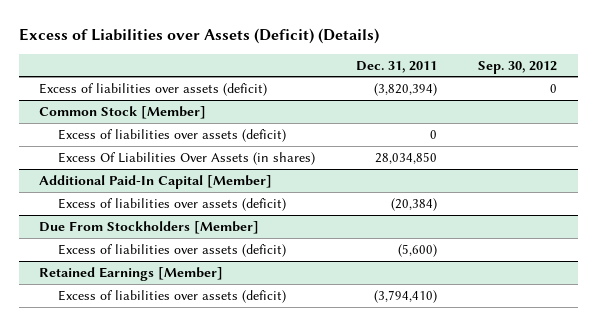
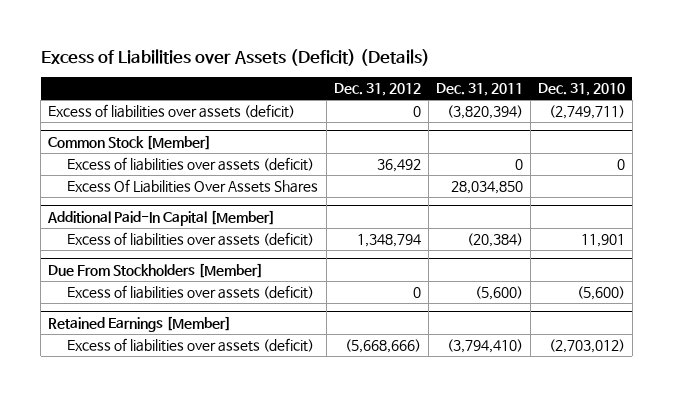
[478,60,558,74] Sep. 30, 2012 -> none
none -> [333,83,421,97] Dec. 31, 2012
none -> [537,83,625,97] Dec. 31, 2010
[57,151,315,165] Excess Of Liabilities Over Assets (in shares) -> [67,179,319,194] Excess Of Liabilities Over Assets Shares

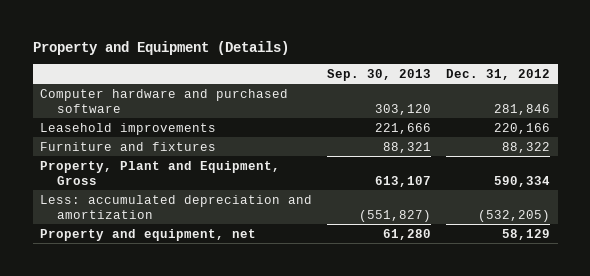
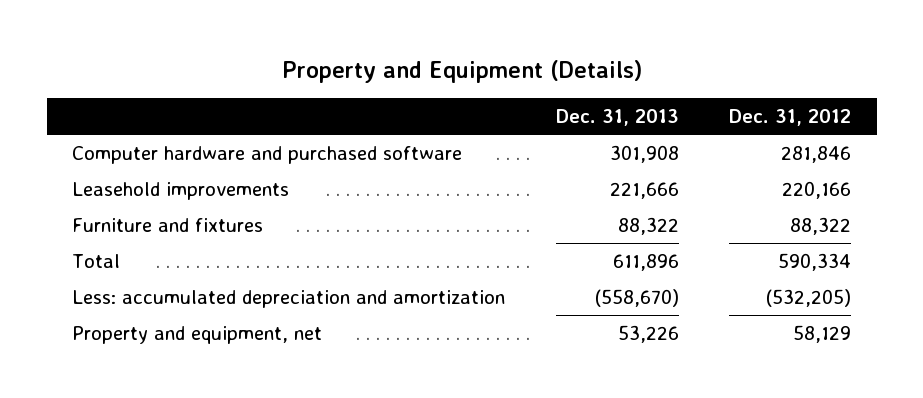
[327,68,432,81] Sep. 30, 2013 -> none
none -> [555,109,679,127] Dec. 31, 2013
[40,160,281,185] Property, Plant and Equipment, Gross -> [71,253,120,268] Total

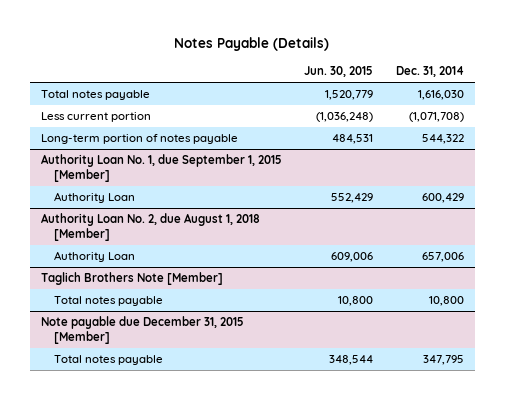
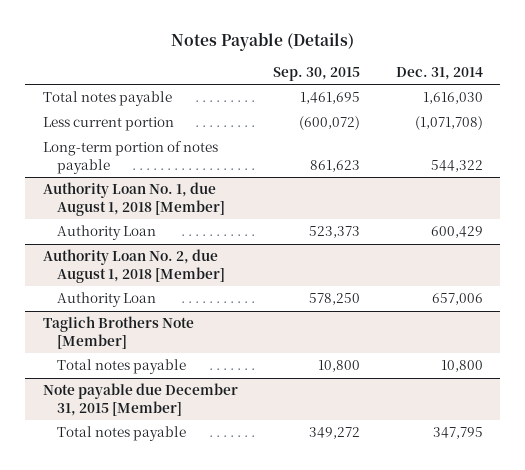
[304,66,374,78] Jun. 30, 2015 -> none
none -> [273,67,361,82] Sep. 30, 2015
[41,154,283,183] Authority Loan No. 1, due September 1, 2015 [Member] -> [42,182,225,216] Authority Loan No. 1, due August 1, 2018 [Member]

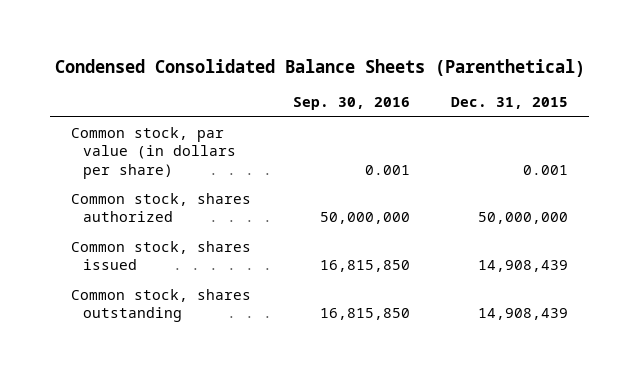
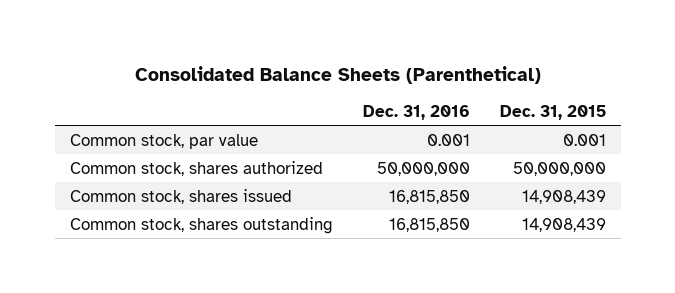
[54,58,585,77] Condensed Consolidated Balance Sheets (Parenthetical) -> [134,65,541,84] Consolidated Balance Sheets (Parenthetical)
[292,97,410,111] Sep. 30, 2016 -> none
none -> [362,104,470,120] Dec. 31, 2016
[71,126,237,179] Common stock, par value (in dollars per share) -> [69,133,258,149] Common stock, par value

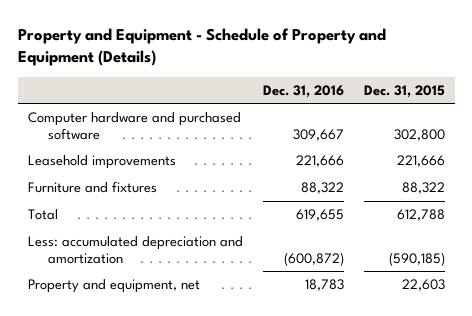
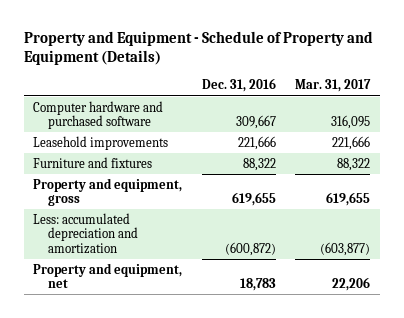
[363,84,445,98] Dec. 31, 2015 -> none
none -> [295,79,372,93] Mar. 31, 2017
[27,209,58,221] Total -> [33,177,183,207] Property and equipment, gross

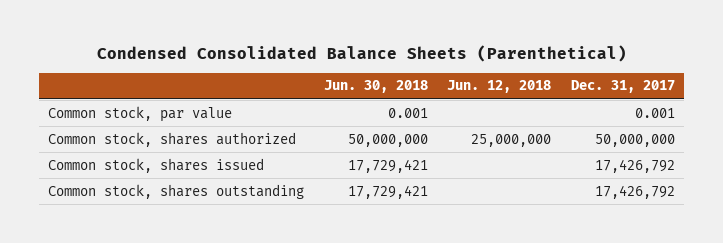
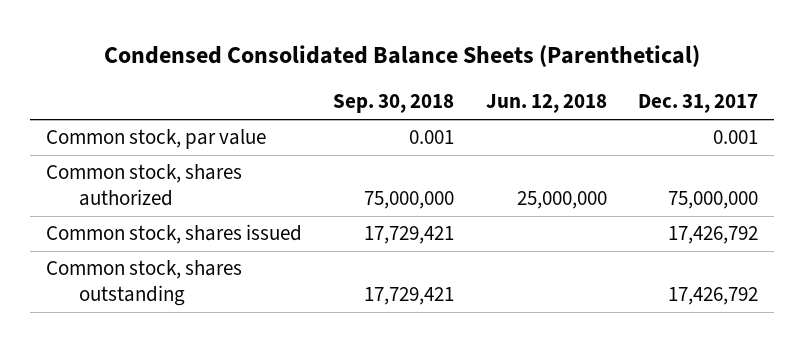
[323,80,428,94] Jun. 30, 2018 -> none
none -> [333,94,455,114] Sep. 30, 2018
[594,133,675,147] 50,000,000 -> [668,191,759,210] 75,000,000

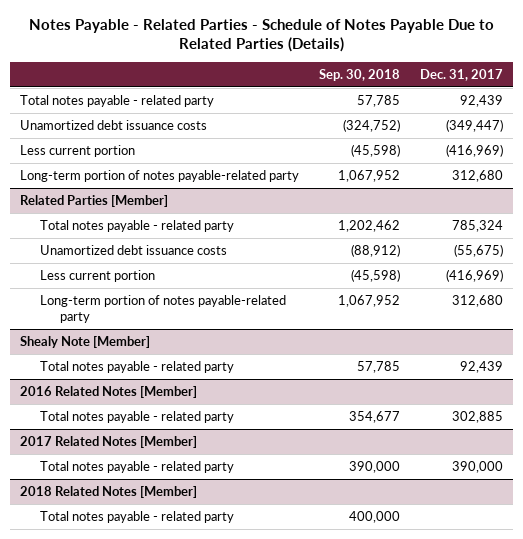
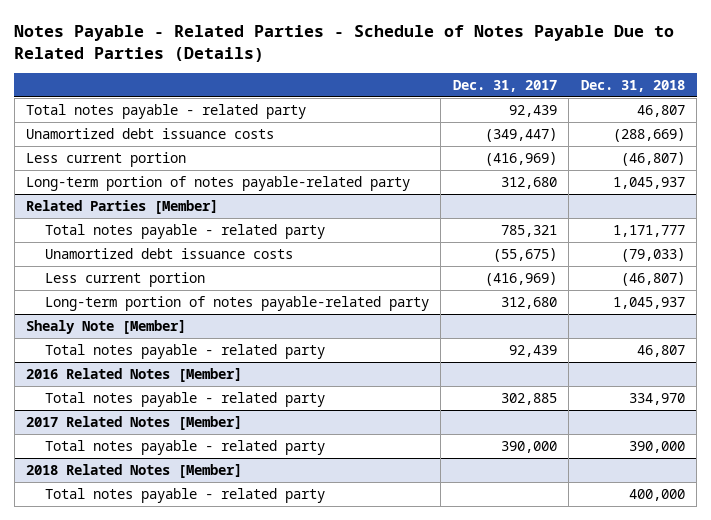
[319,68,401,81] Sep. 30, 2018 -> none
none -> [580,79,685,92] Dec. 31, 2018
[452,219,504,232] 785,324 -> [500,225,557,238] 785,321

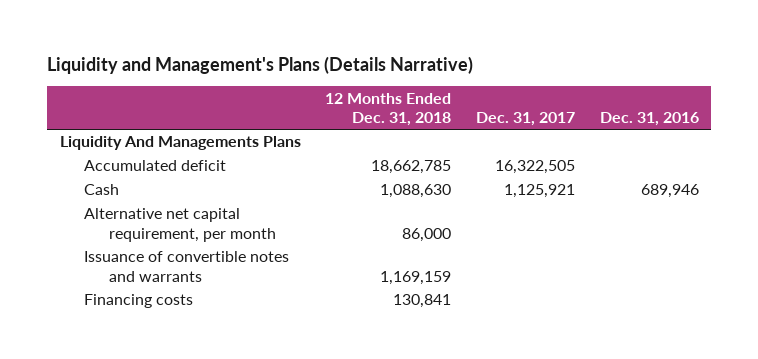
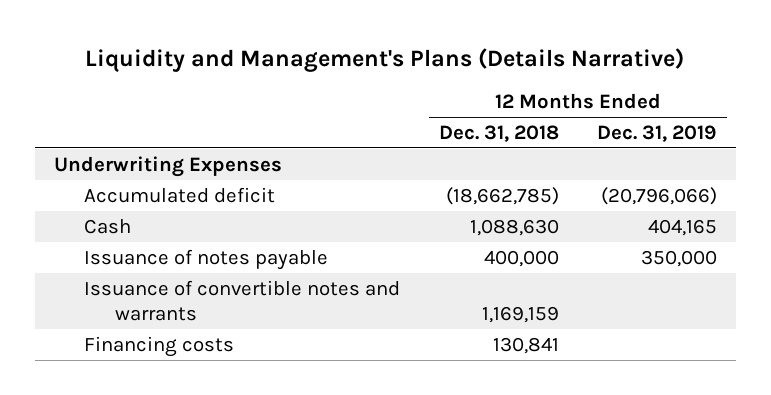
[475,112,575,127] Dec. 31, 2017 -> none
[599,112,699,127] Dec. 31, 2016 -> none
none -> [596,124,717,142] Dec. 31, 2019
[59,136,301,151] Liquidity And Managements Plans -> [54,155,283,177] Underwriting Expenses
[371,160,452,175] 18,662,785 -> [445,186,559,205] (18,662,785)
[84,208,276,242] Alternative net capital requirement, per month -> none
none -> [84,248,329,270] Issuance of notes payable

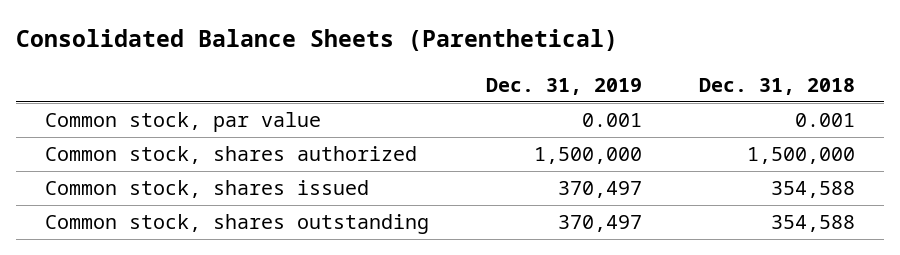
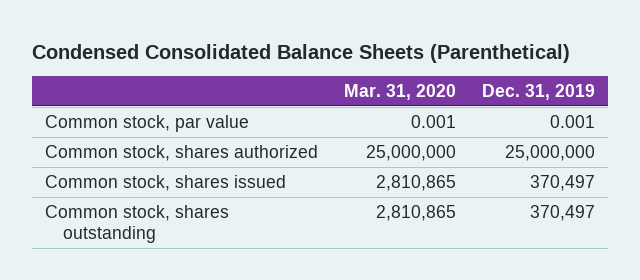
[16,29,619,52] Consolidated Balance Sheets (Parenthetical) -> [31,43,570,63] Condensed Consolidated Balance Sheets (Parenthetical)
[699,77,856,95] Dec. 31, 2018 -> none
none -> [344,84,457,101] Mar. 31, 2020
[534,147,643,165] 1,500,000 -> [505,144,596,161] 25,000,000

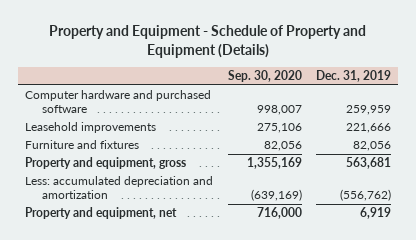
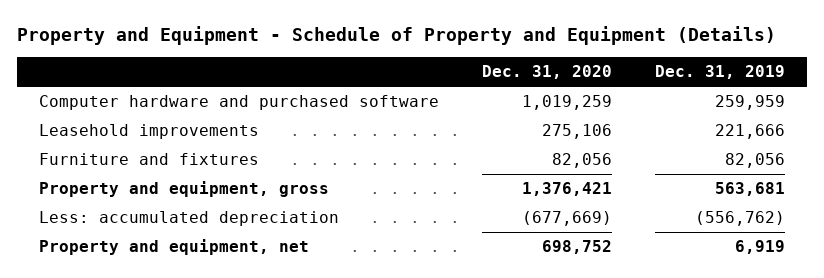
[227,70,302,83] Sep. 30, 2020 -> none
none -> [482,65,613,80] Dec. 31, 2020
[25,176,214,200] Less: accumulated depreciation and amortization -> [38,211,339,227] Less: accumulated depreciation

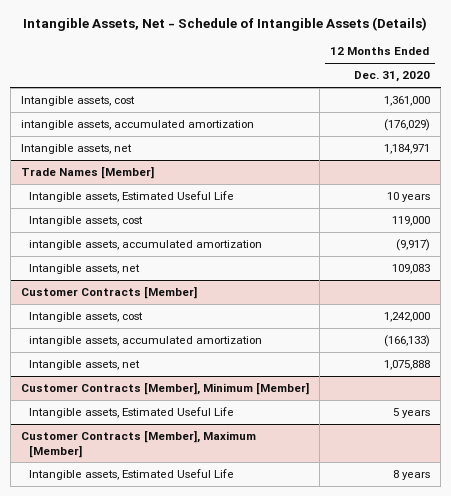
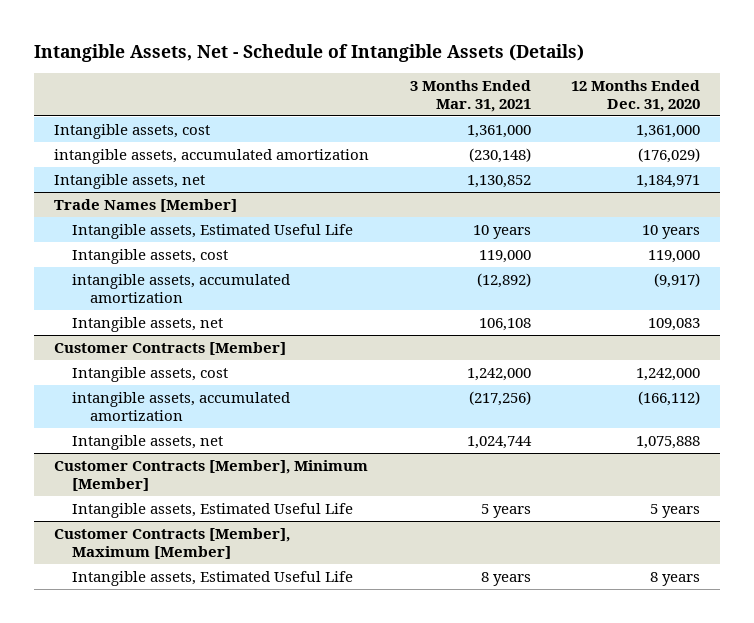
none -> [409,79,531,112] 3 Months Ended Mar. 31, 2021
[383,334,430,347] (166,133) -> [637,390,700,406] (166,112)

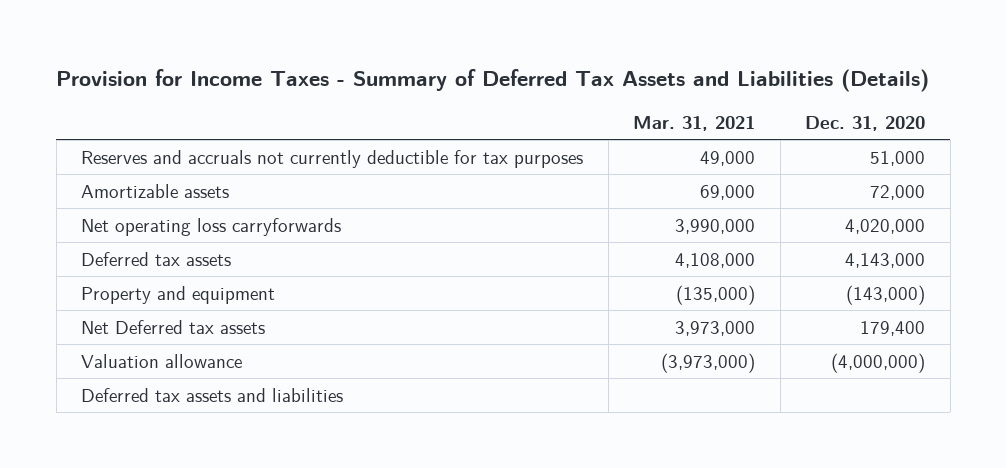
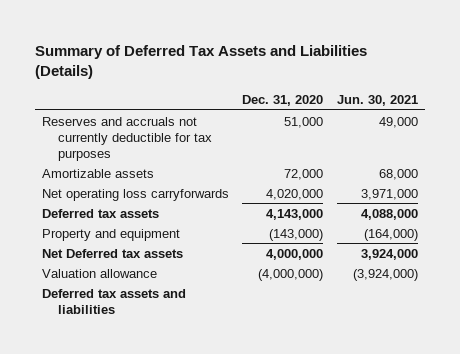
[56,69,930,93] Provision for Income Taxes - Summary of Deferred Tax Assets and Liabilities (Details) -> [35,44,368,80] Summary of Deferred Tax Assets and Liabilities (Details)
[633,115,756,131] Mar. 31, 2021 -> none
none -> [336,94,418,106] Jun. 30, 2021
[860,320,926,336] 179,400 -> [266,248,324,260] 4,000,000

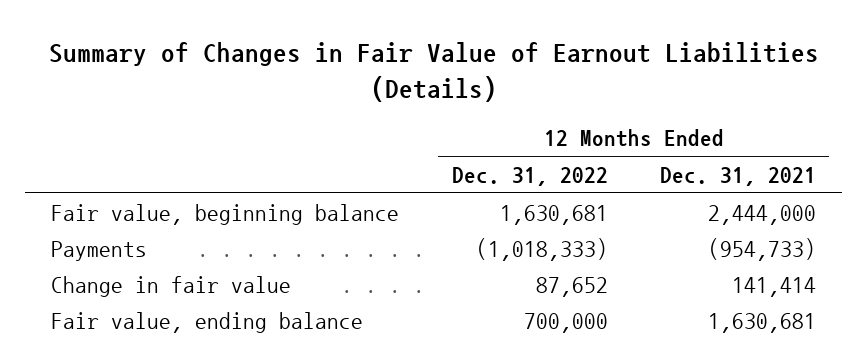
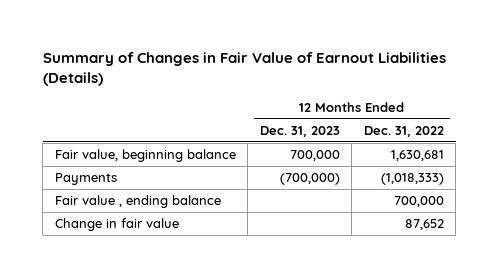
[660,166,817,186] Dec. 31, 2021 -> none
none -> [259,125,340,137] Dec. 31, 2023
none -> [54,195,221,209] Fair value , ending balance
[51,311,364,333] Fair value, ending balance -> none

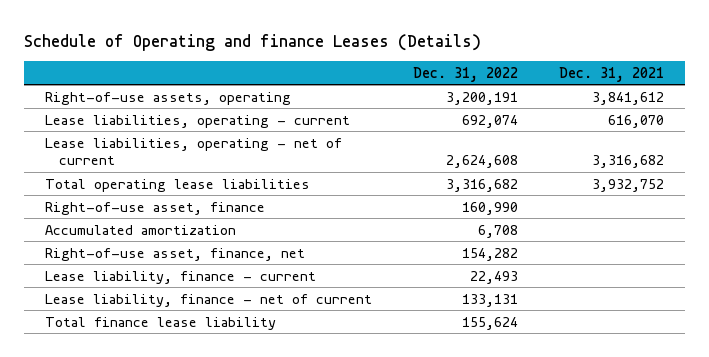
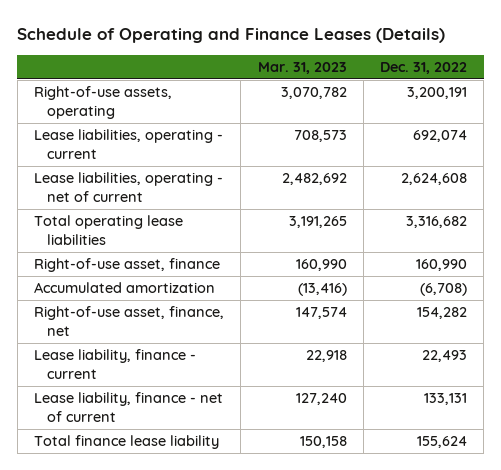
[24,33,482,51] Schedule of Operating and finance Leases (Details) -> [17,27,446,43] Schedule of Operating and Finance Leases (Details)
[559,66,665,82] Dec. 31, 2021 -> none
none -> [257,61,347,74] Mar. 31, 2023
[478,224,519,238] 6,708 -> [420,283,468,297] (6,708)

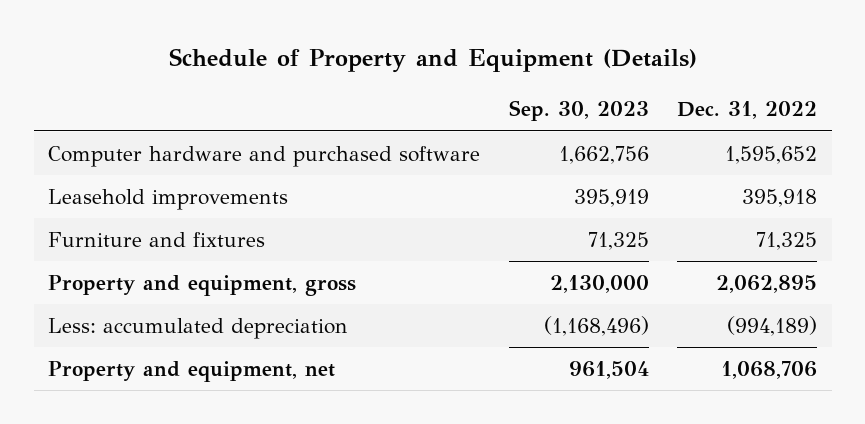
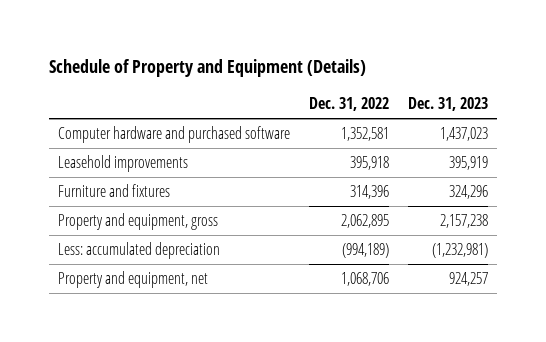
[508,100,649,122] Sep. 30, 2023 -> none
none -> [407,97,488,112] Dec. 31, 2023
[725,145,818,164] 1,595,652 -> [341,127,390,142] 1,352,581
[756,231,818,250] 71,325 -> [350,185,390,200] 314,396

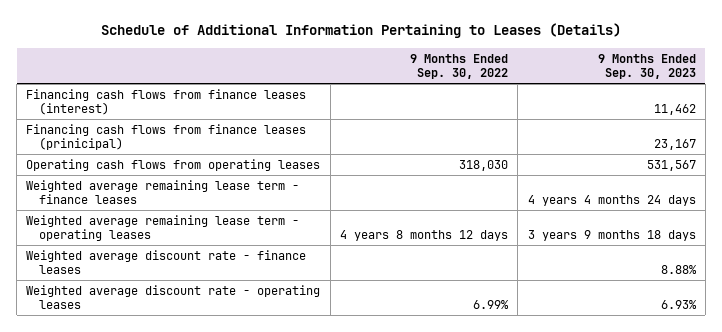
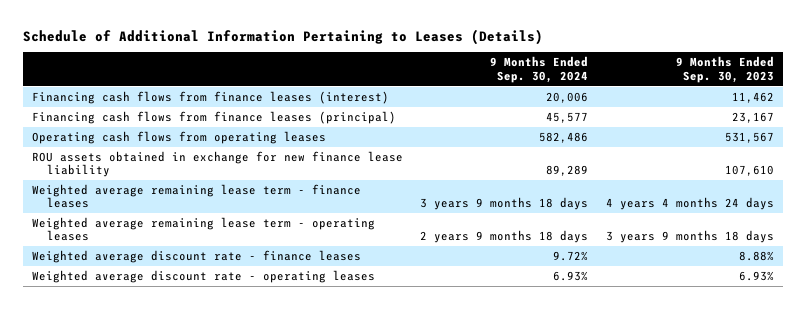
[409,53,508,80] 9 Months Ended Sep. 30, 2022 -> none
none -> [490,56,589,83] 9 Months Ended Sep. 30, 2024
[26,123,307,151] Financing cash flows from finance leases (prinicipal) -> [31,111,396,125] Financing cash flows from finance leases (principal)
none -> [31,151,403,178] ROU assets obtained in exchange for new finance lease liability

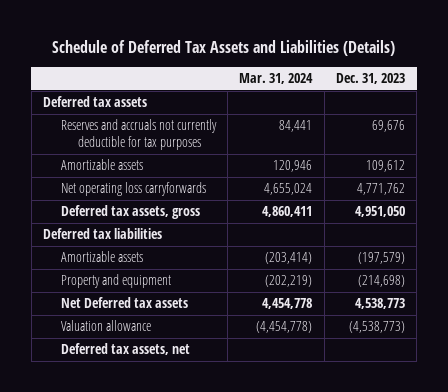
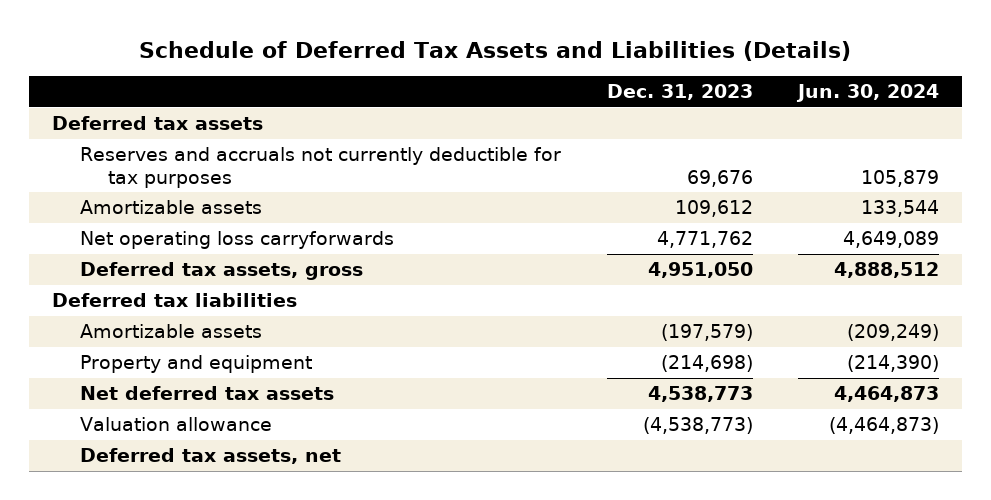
[239,73,314,85] Mar. 31, 2024 -> none
none -> [796,84,940,103] Jun. 30, 2024
[60,297,188,309] Net Deferred tax assets -> [80,386,335,401] Net deferred tax assets

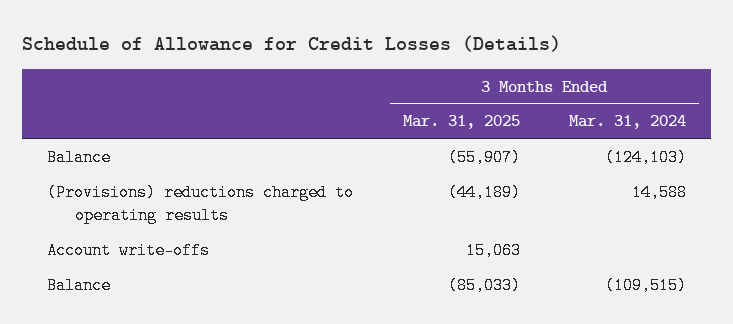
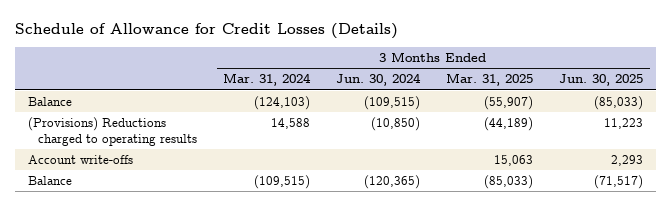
none -> [336,73,422,87] Jun. 30, 2024
none -> [559,74,644,87] Jun. 30, 2025
[47,184,355,224] (Provisions) reductions charged to operating results -> [27,117,198,146] (Provisions) Reductions charged to operating results

